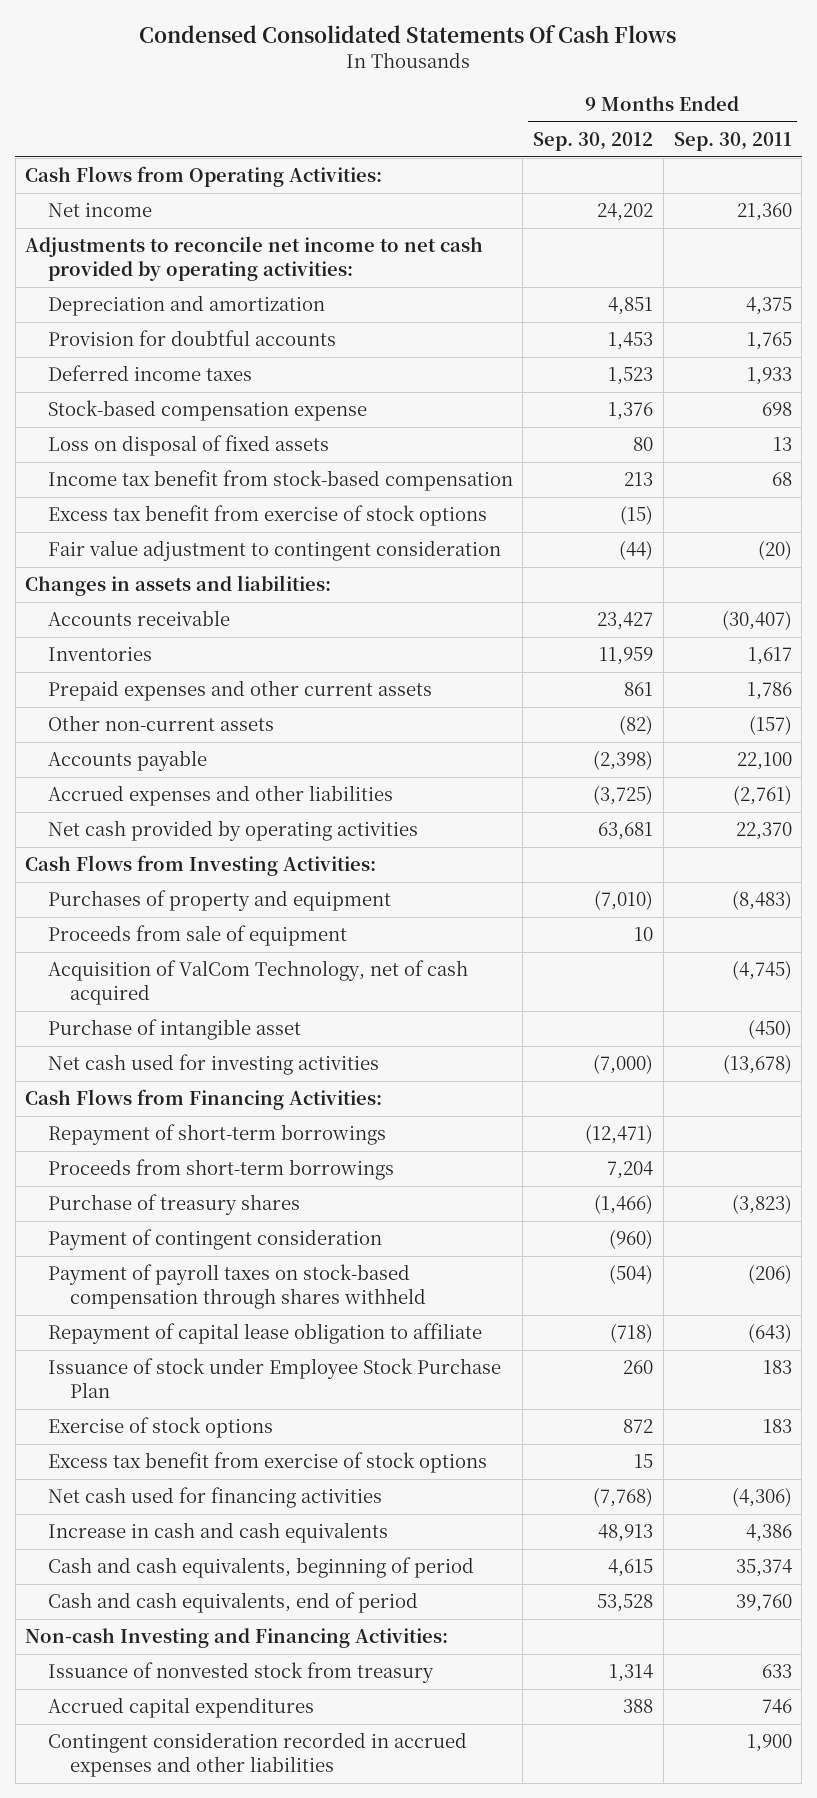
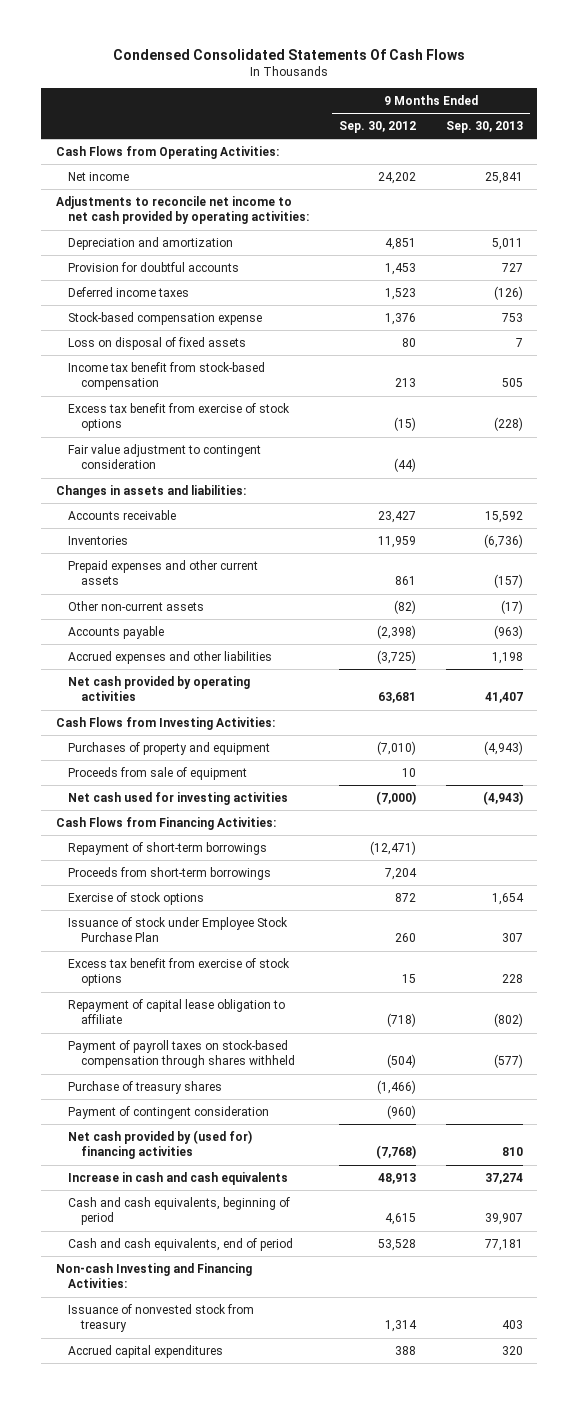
[673,131,792,151] Sep. 30, 2011 -> none
none -> [445,120,523,133] Sep. 30, 2013
[47,960,468,1005] Acquisition of ValCom Technology, net of cash acquired -> none
[47,1019,301,1041] Purchase of intangible asset -> none
[47,1358,501,1398] Issuance of stock under Employee Stock Purchase Plan -> [68,916,289,943] Issuance of stock under Employee Stock Purchase Plan
[47,1323,482,1345] Repayment of capital lease obligation to affiliate -> [68,998,286,1025] Repayment of capital lease obligation to affiliate
[47,1264,427,1309] Payment of payroll taxes on stock-based compensation through shares withheld -> [68,1039,295,1069] Payment of payroll taxes on stock-based compensation through shares withheld
[47,1194,300,1216] Purchase of treasury shares -> [68,1080,223,1094] Purchase of treasury shares
[47,1229,382,1251] Payment of contingent consideration -> [68,1105,270,1119] Payment of contingent consideration
[47,1487,382,1509] Net cash used for financing activities -> [68,1129,253,1160] Net cash provided by (used for) financing activities
[47,1732,467,1777] Contingent consideration recorded in accrued expenses and other liabilities -> none

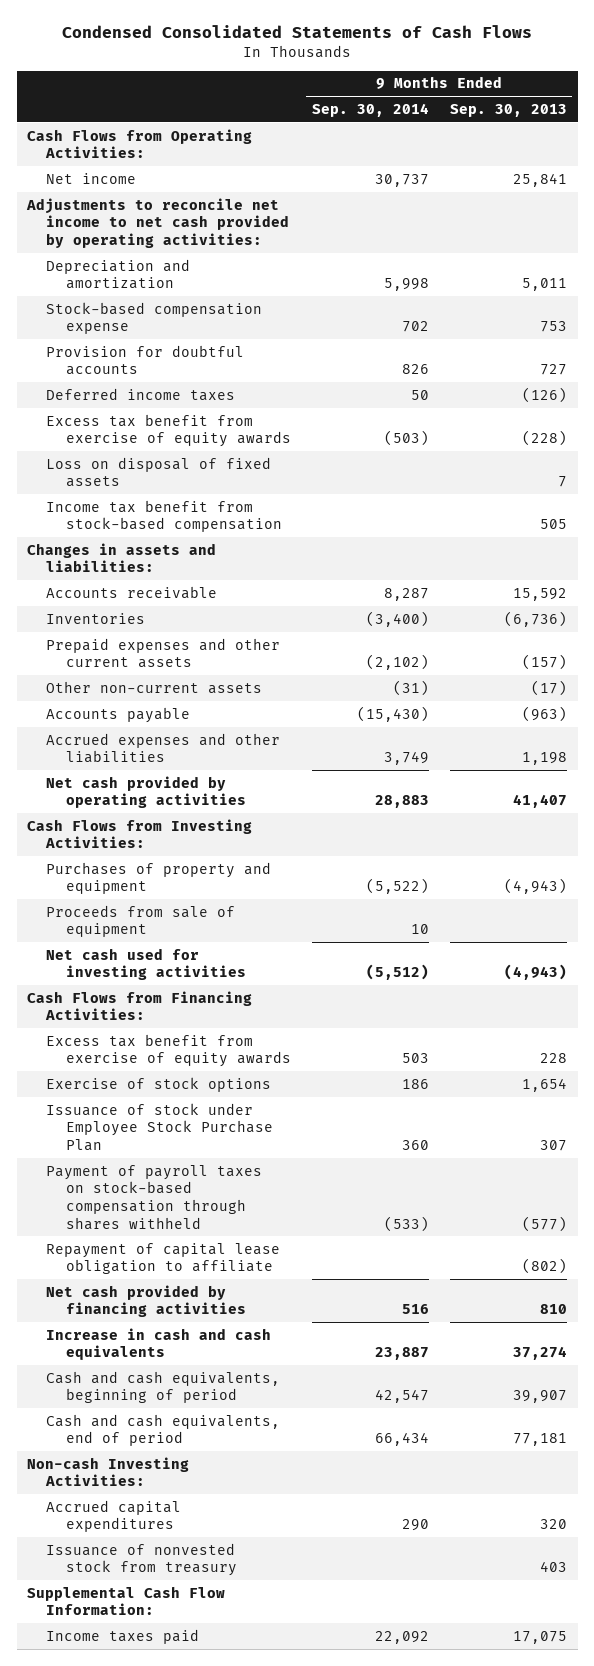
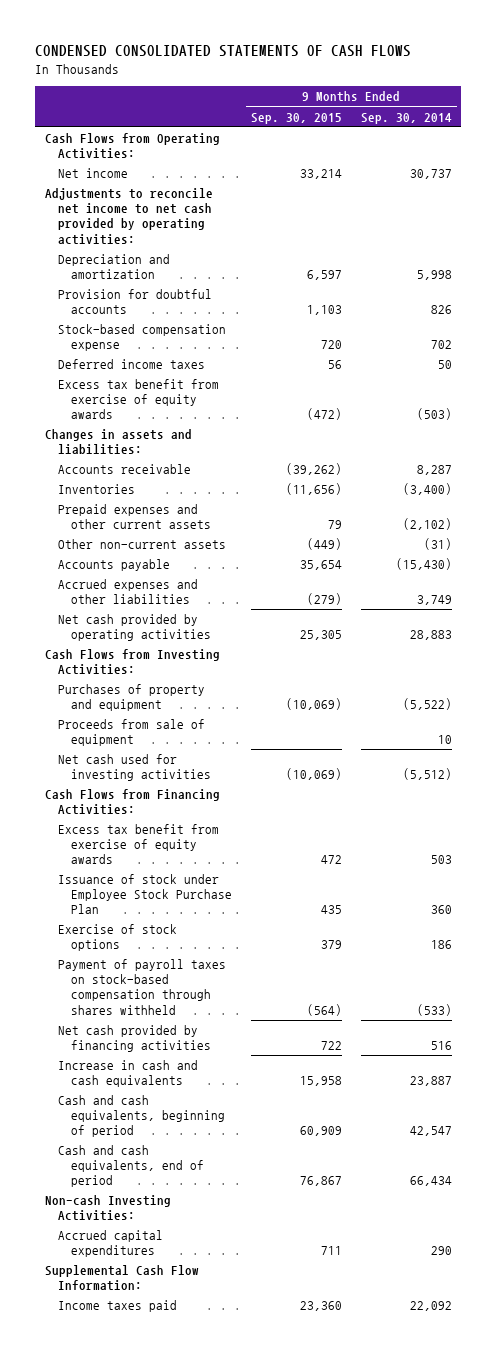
[62,25,533,39] Condensed Consolidated Statements of Cash Flows -> [35,45,412,58] CONDENSED CONSOLIDATED STATEMENTS OF CASH FLOWS
[449,103,567,117] Sep. 30, 2013 -> none
none -> [250,112,342,124] Sep. 30, 2015
[46,301,263,335] Stock-based compensation expense -> [57,324,226,352] Stock-based compensation expense
[46,456,272,488] Loss on disposal of fixed assets -> none
[46,499,282,533] Income tax benefit from stock-based compensation -> none
[46,1076,272,1092] Exercise of stock options -> [57,924,177,952] Exercise of stock options
[46,1242,281,1275] Repayment of capital lease obligation to affiliate -> none
[46,1542,237,1577] Issuance of nonvested stock from treasury -> none

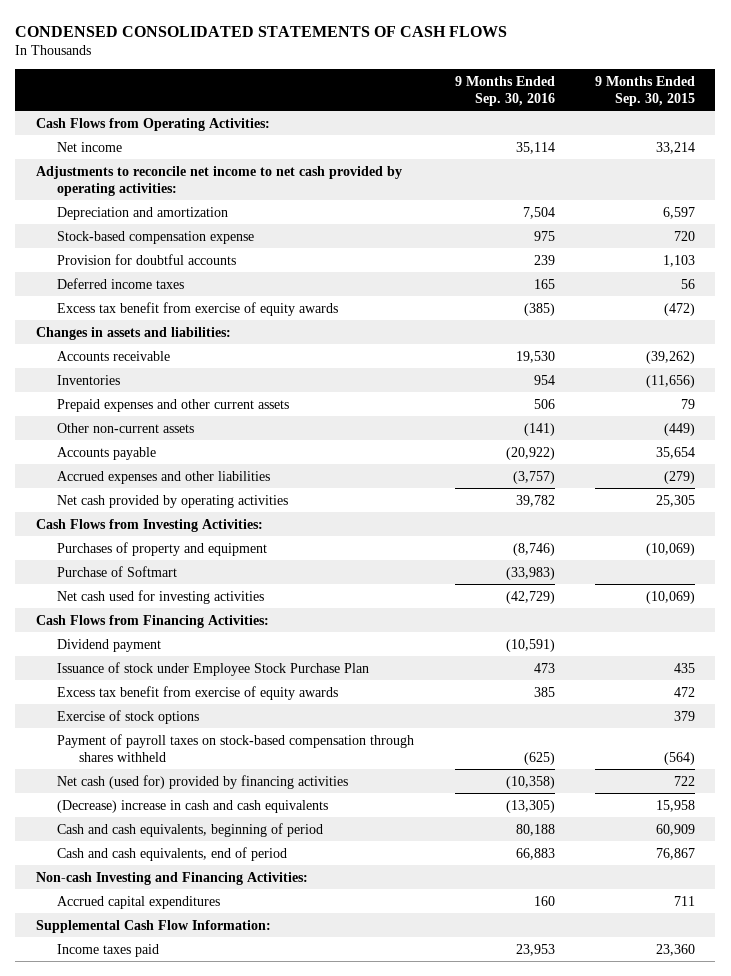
[360,112,452,124] Sep. 30, 2014 -> none
none -> [454,75,555,106] 9 Months Ended Sep. 30, 2016
[57,289,212,315] Provision for doubtful accounts -> [57,253,237,265] Provision for doubtful accounts
[57,719,205,747] Proceeds from sale of equipment -> none
none -> [57,565,178,577] Purchase of Softmart
none -> [57,638,162,652] Dividend payment
[57,824,219,865] Excess tax benefit from exercise of equity awards -> [57,685,339,700] Excess tax benefit from exercise of equity awards
[57,1025,211,1053] Net cash provided by financing activities -> [57,774,349,789] Net cash (used for) provided by financing activities
[57,1060,198,1088] Increase in cash and cash equivalents -> [57,799,329,813] (Decrease) increase in cash and cash equivalents
[44,1195,171,1222] Non-cash Investing Activities: -> [35,871,308,885] Non-cash Investing and Financing Activities:

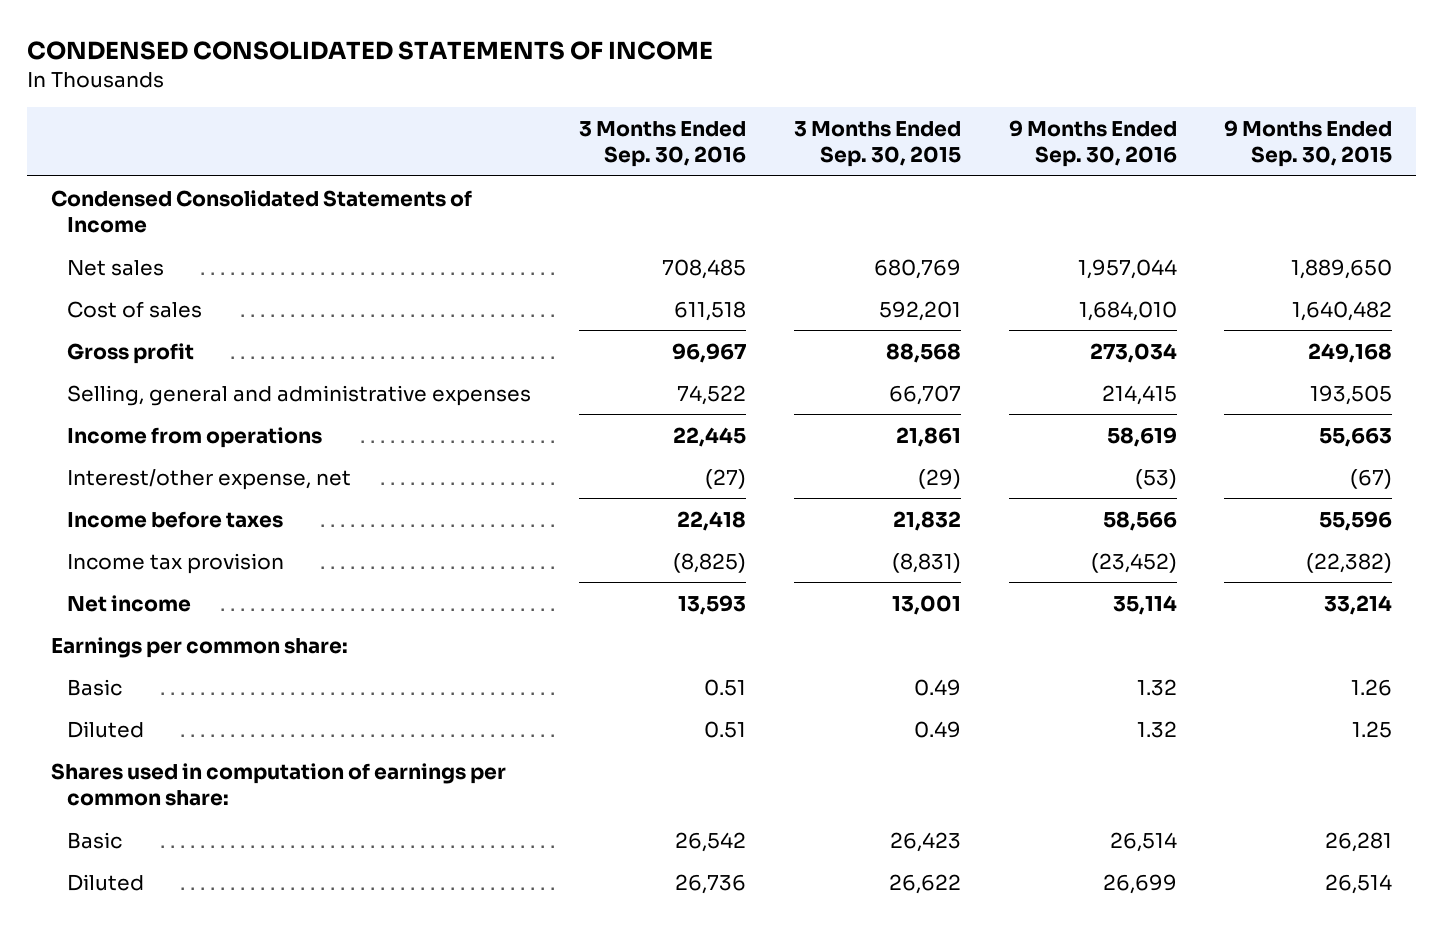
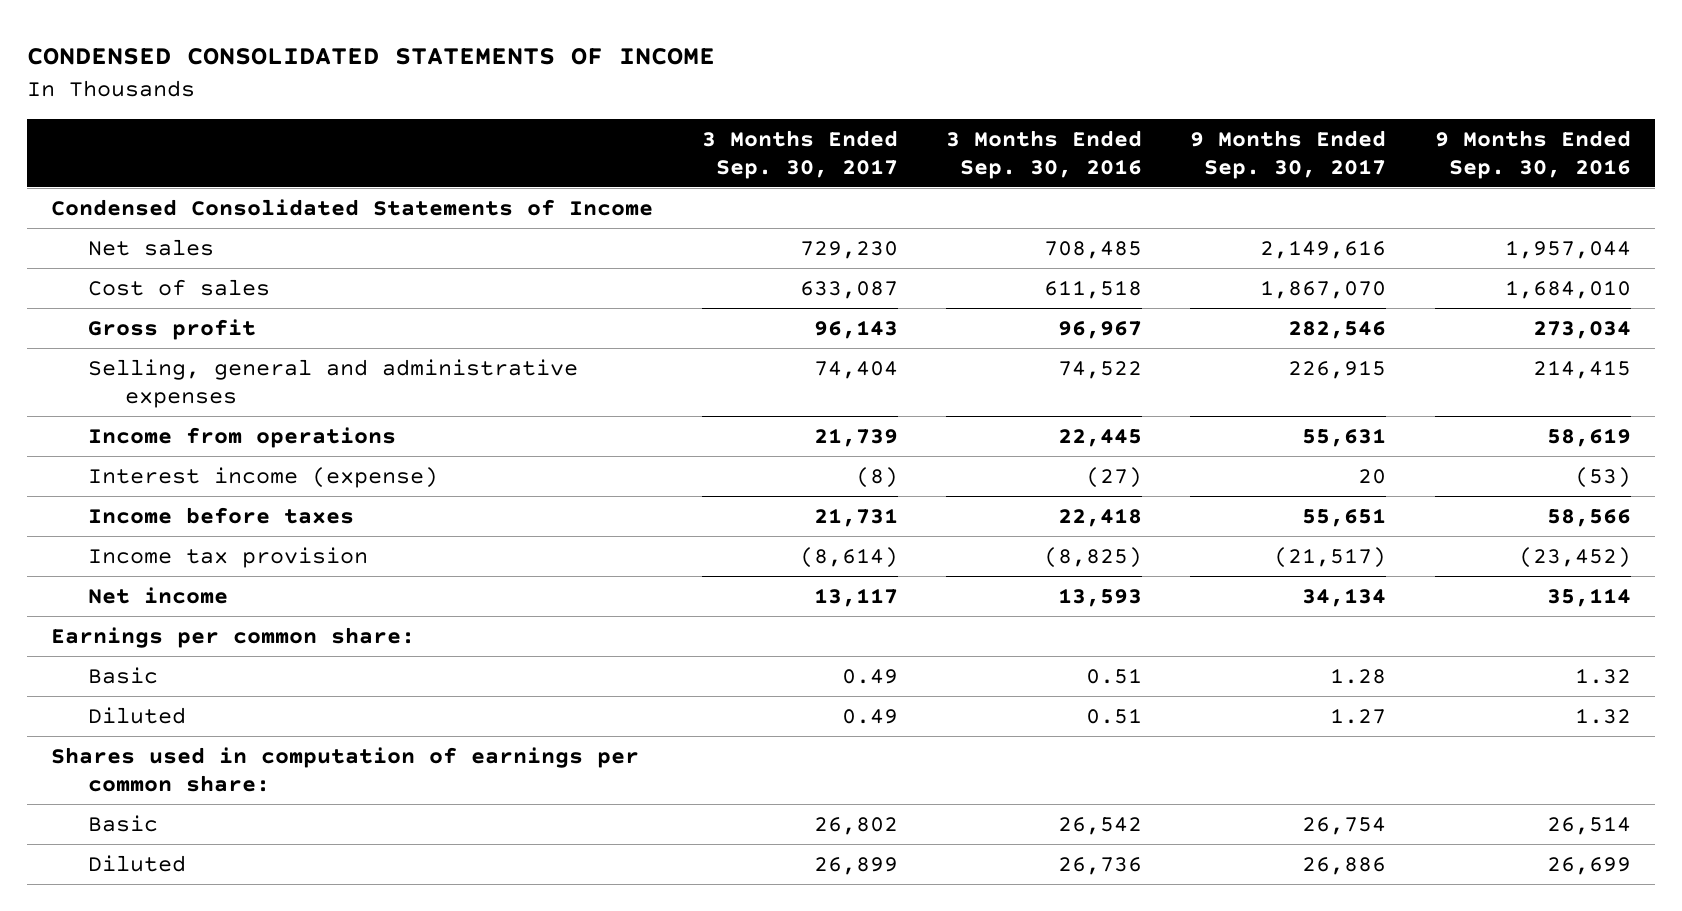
[793,120,961,168] 3 Months Ended Sep. 30, 2015 -> none
[1224,119,1393,168] 9 Months Ended Sep. 30, 2015 -> none
none -> [701,130,898,179] 3 Months Ended Sep. 30, 2017
none -> [1190,130,1387,179] 9 Months Ended Sep. 30, 2017
[66,468,351,490] Interest/other expense, net -> [88,467,439,489] Interest income (expense)

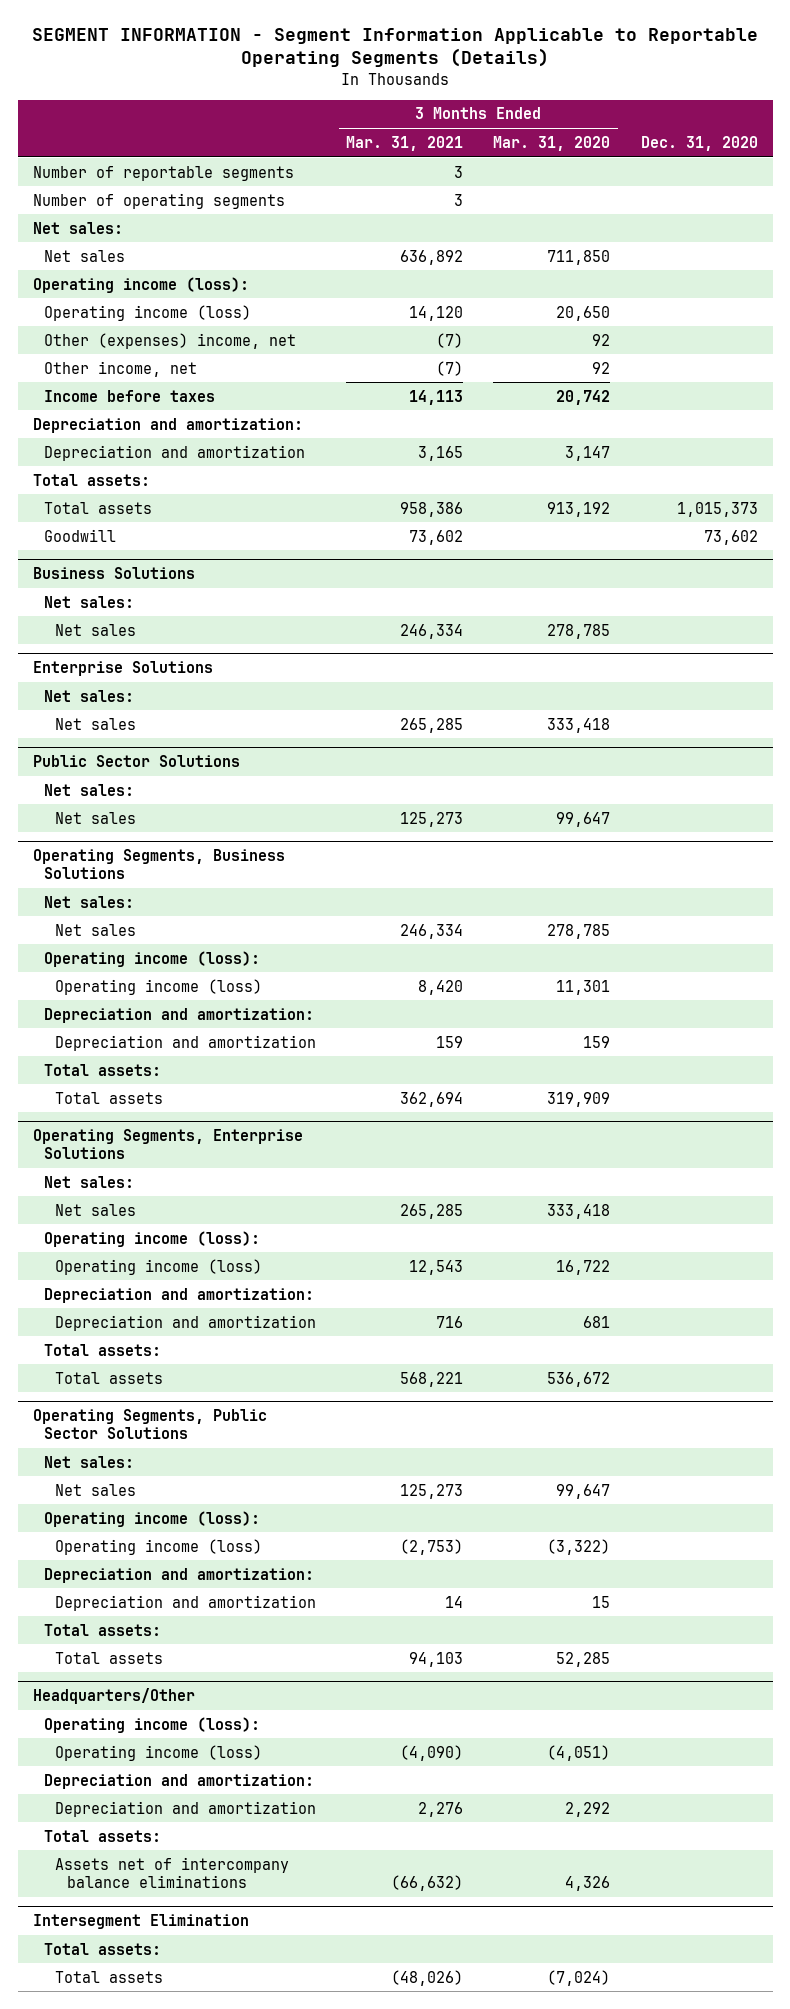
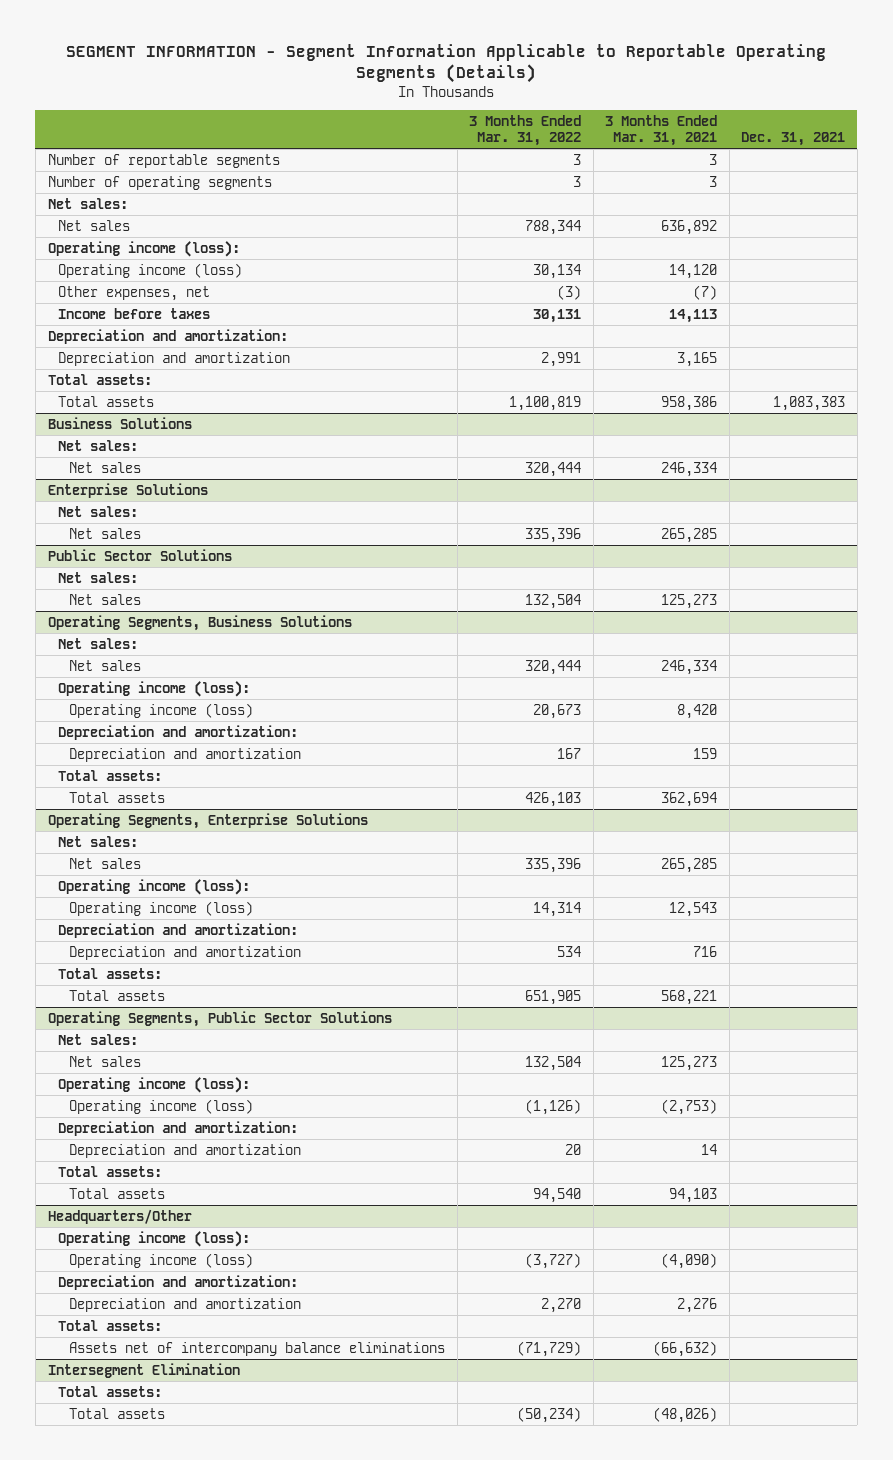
[493,135,611,151] Mar. 31, 2020 -> none
[640,135,758,151] Dec. 31, 2020 -> none
none -> [469,115,582,147] 3 Months Ended Mar. 31, 2022
none -> [741,132,846,147] Dec. 31, 2021
[44,360,198,377] Other income, net -> none
[44,332,297,349] Other (expenses) income, net -> [58,285,211,301] Other expenses, net
[44,528,117,542] Goodwill -> none

